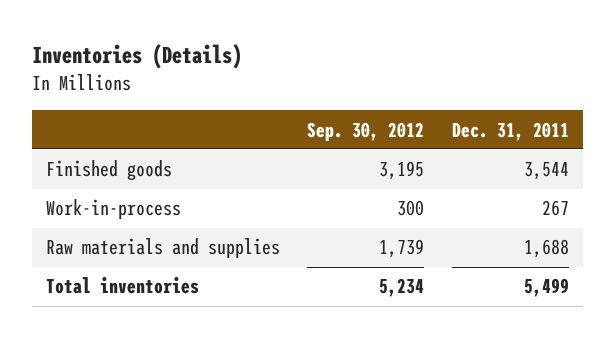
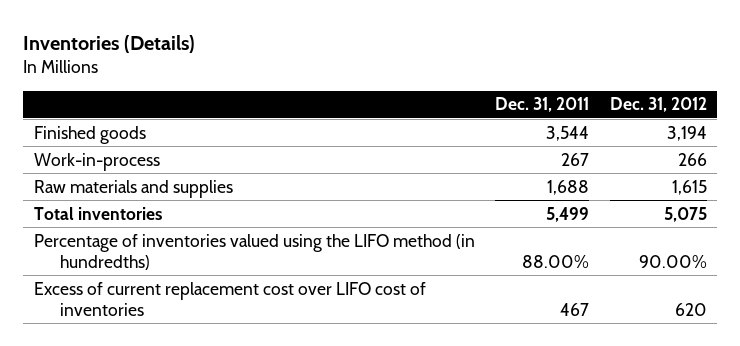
[307,121,425,141] Sep. 30, 2012 -> none
none -> [609,97,707,113] Dec. 31, 2012
none -> [33,233,475,270] Percentage of inventories valued using the LIFO method (in hundredths)
none -> [33,281,426,316] Excess of current replacement cost over LIFO cost of inventories

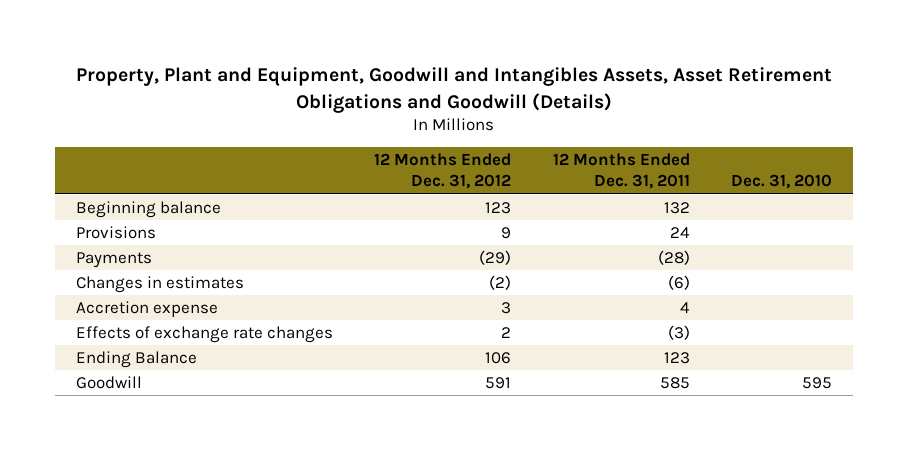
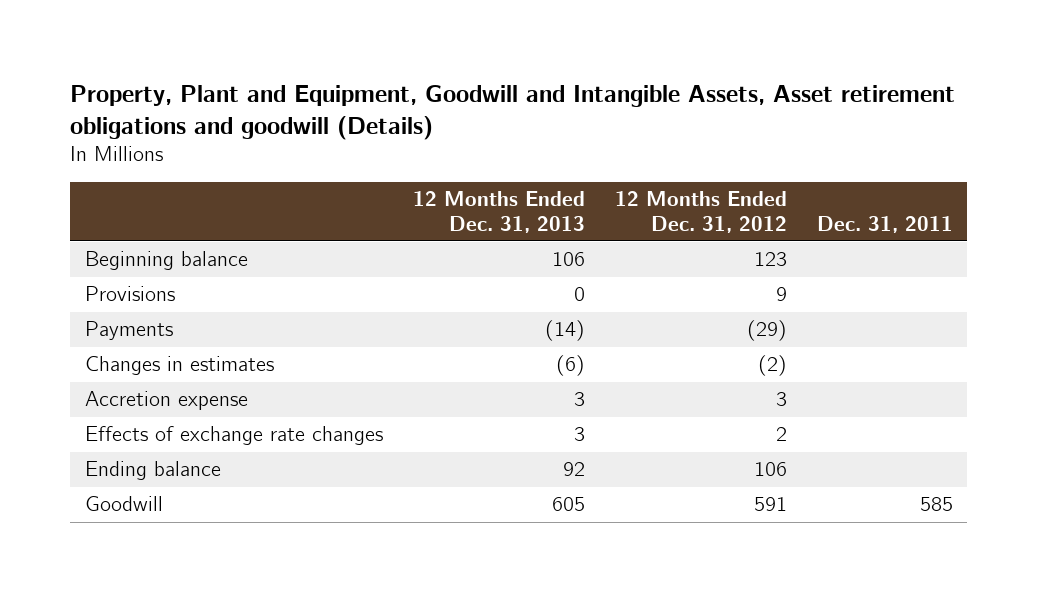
[75,67,832,113] Property, Plant and Equipment, Goodwill and Intangibles Assets, Asset Retirement Obligations and Goodwill (Details) -> [70,84,956,140] Property, Plant and Equipment, Goodwill and Intangible Assets, Asset retirement obligations and goodwill (Details)
[552,153,690,190] 12 Months Ended Dec. 31, 2011 -> none
[730,174,832,190] Dec. 31, 2010 -> none
none -> [412,191,585,233] 12 Months Ended Dec. 31, 2013
none -> [816,215,953,233] Dec. 31, 2011
[75,350,197,368] Ending Balance -> [85,461,222,481] Ending balance

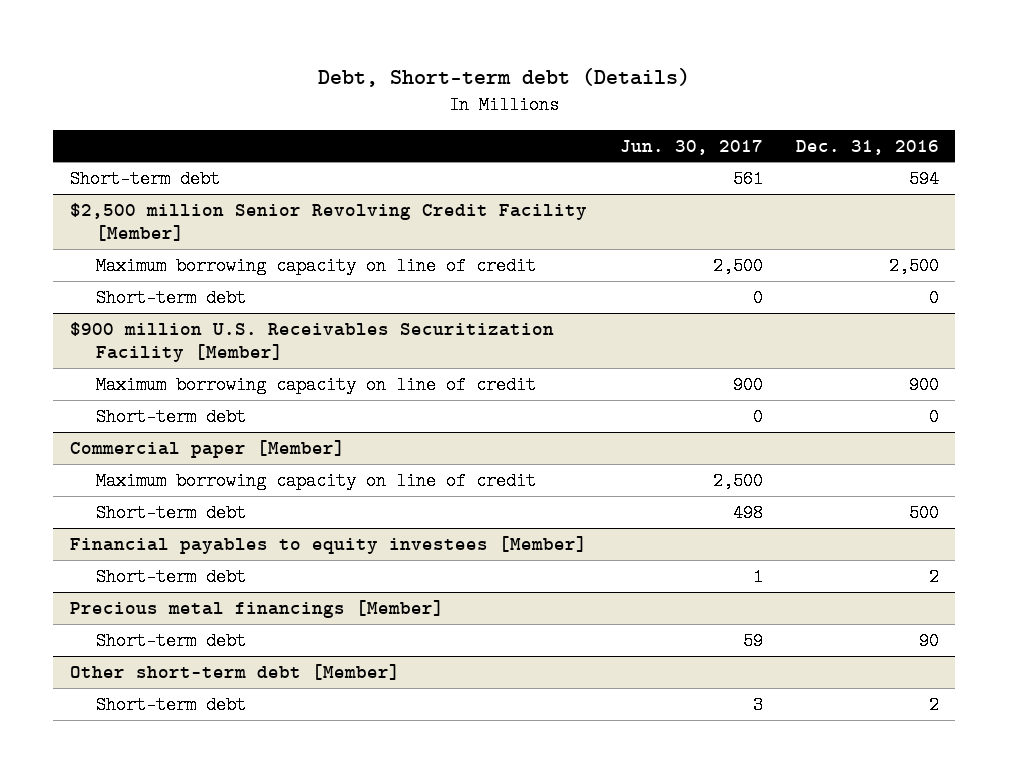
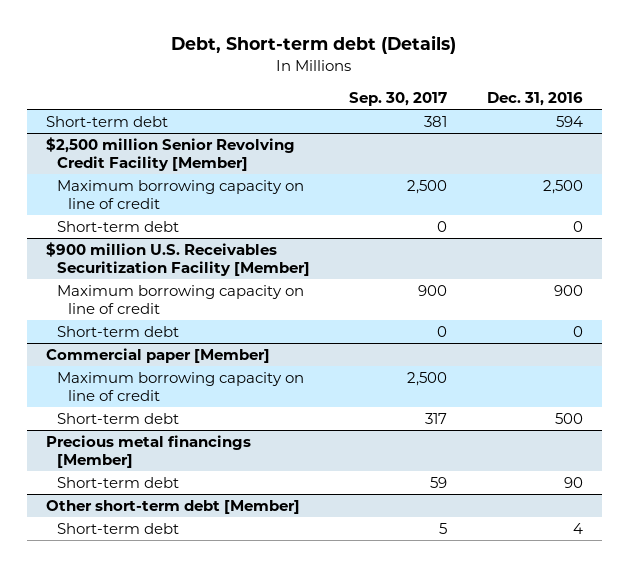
[619,139,763,155] Jun. 30, 2017 -> none
none -> [349,91,448,106] Sep. 30, 2017
[69,535,587,554] Financial payables to equity investees [Member] -> none
[95,567,246,586] Short-term debt -> none
[928,695,939,714] 2 -> [572,523,583,535] 4

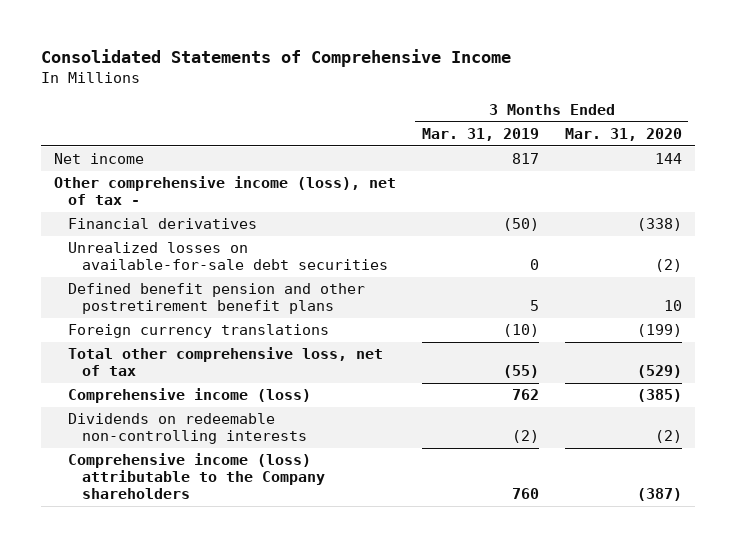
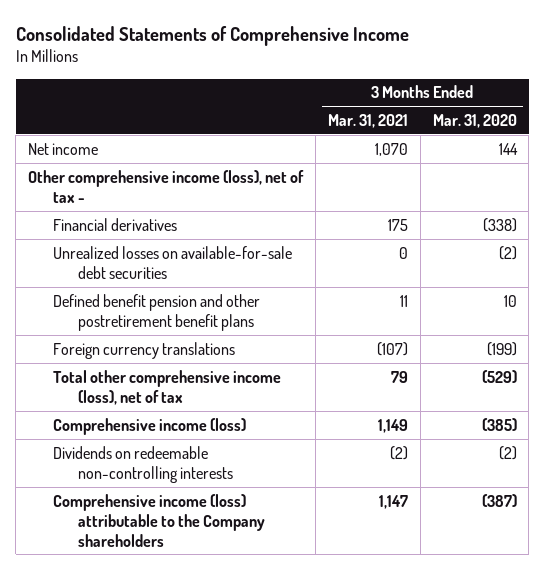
[421,127,539,141] Mar. 31, 2019 -> none
none -> [327,113,408,128] Mar. 31, 2021
[68,347,384,377] Total other comprehensive loss, net of tax -> [52,369,281,405] Total other comprehensive income (loss), net of tax

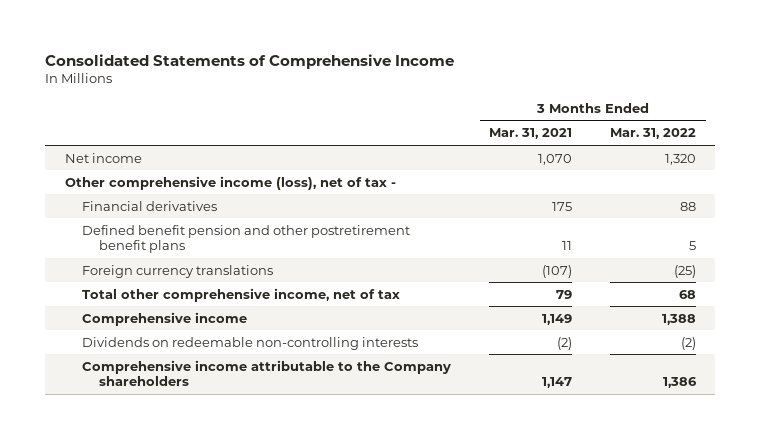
[432,113,517,128] Mar. 31, 2020 -> none
none -> [610,128,697,140] Mar. 31, 2022
[52,245,292,279] Unrealized losses on available-for-sale debt securities -> none
[52,369,281,405] Total other comprehensive income (loss), net of tax -> [81,287,400,302] Total other comprehensive income, net of tax
[52,417,246,435] Comprehensive income (loss) -> [81,311,247,326] Comprehensive income
[52,493,265,547] Comprehensive income (loss) attributable to the Company shareholders -> [81,359,451,387] Comprehensive income attributable to the Company shareholders

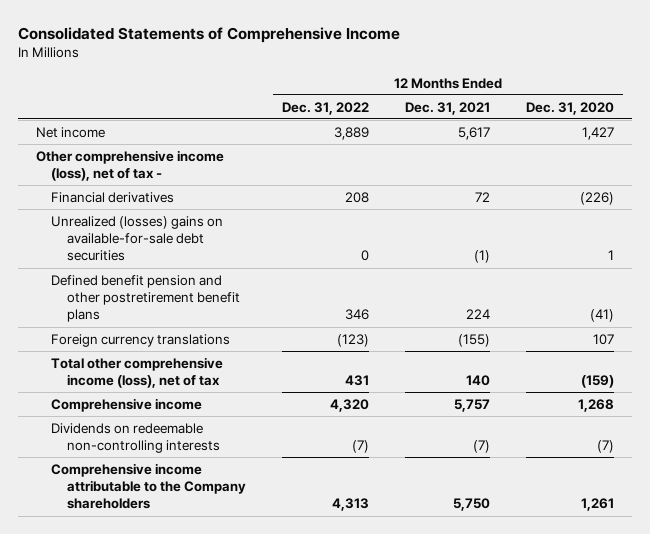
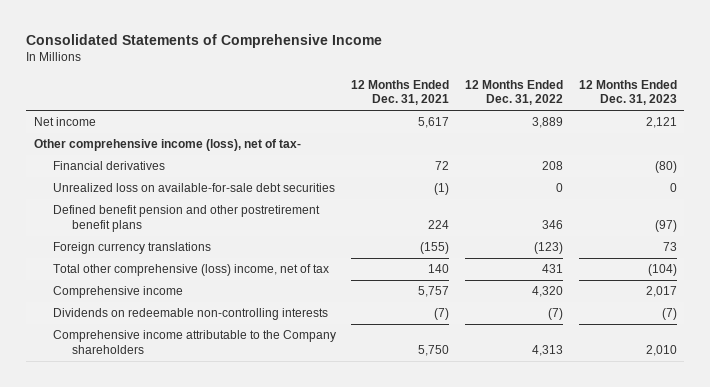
[526,101,615,115] Dec. 31, 2020 -> none
none -> [578,79,677,106] 12 Months Ended Dec. 31, 2023
[35,149,224,182] Other comprehensive income (loss), net of tax - -> [33,139,301,152] Other comprehensive income (loss), net of tax-
[51,215,224,262] Unrealized (losses) gains on available-for-sale debt securities -> [52,183,335,193] Unrealized loss on available-for-sale debt securities
[51,356,224,389] Total other comprehensive income (loss), net of tax -> [52,264,329,277] Total other comprehensive (loss) income, net of tax

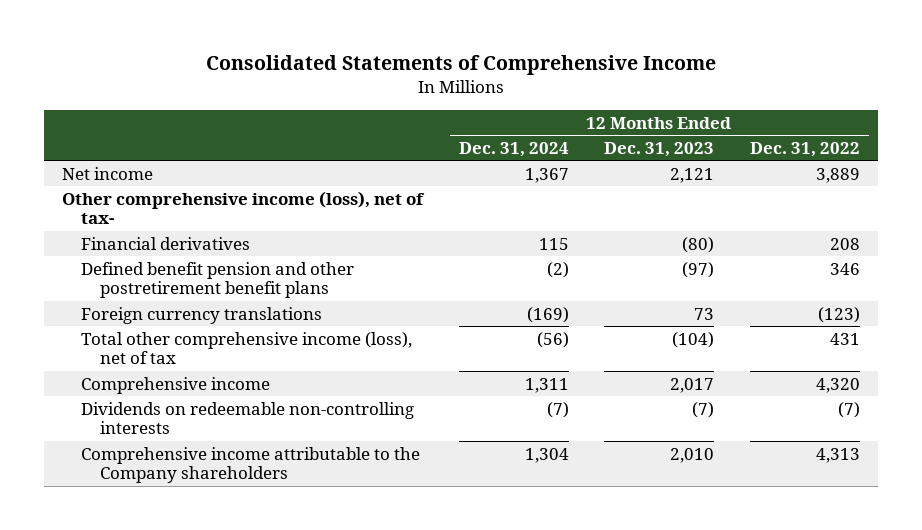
[351,79,450,106] 12 Months Ended Dec. 31, 2021 -> none
none -> [458,141,569,157] Dec. 31, 2024
[52,183,335,193] Unrealized loss on available-for-sale debt securities -> none
[52,264,329,277] Total other comprehensive (loss) income, net of tax -> [80,331,412,365] Total other comprehensive income (loss), net of tax

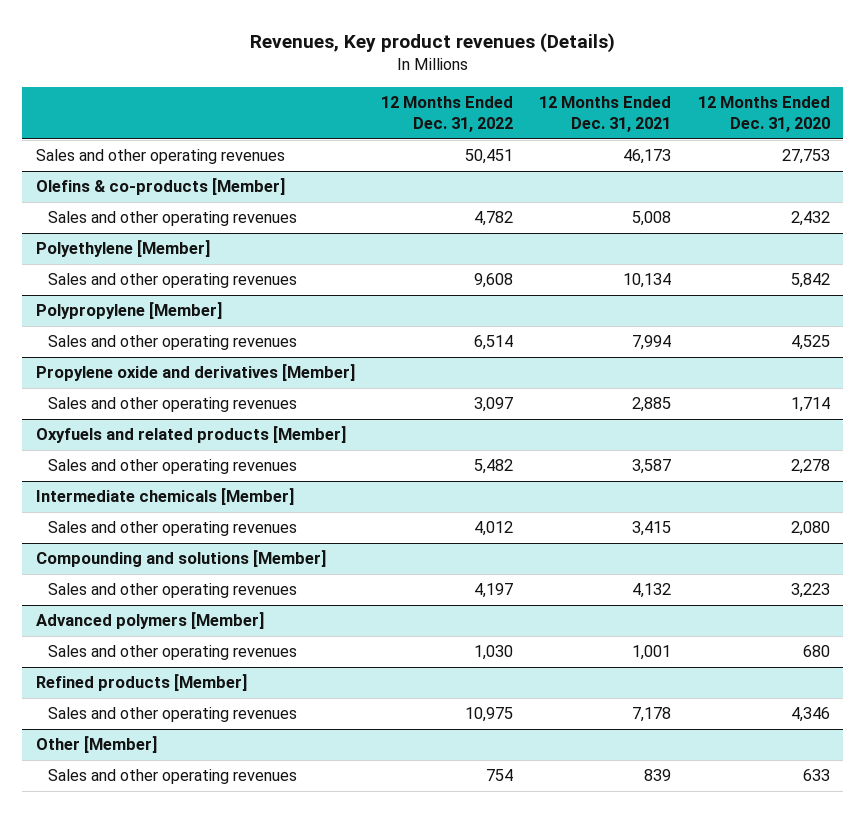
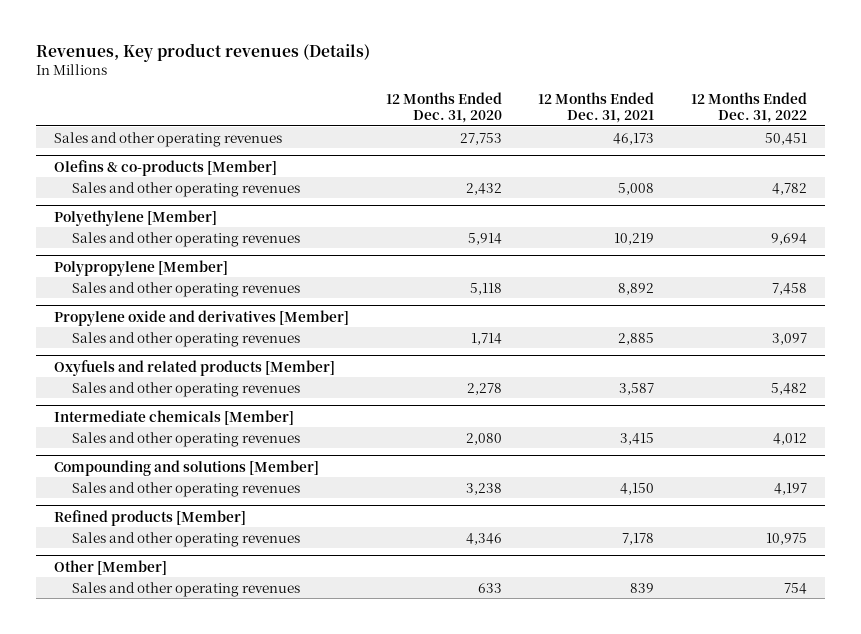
[473,273,513,289] 9,608 -> [770,232,807,245] 9,694
[623,273,672,289] 10,134 -> [614,232,655,245] 10,219
[790,273,830,289] 5,842 -> [467,232,502,245] 5,914
[473,335,513,351] 6,514 -> [771,282,807,295] 7,458
[632,335,672,351] 7,994 -> [618,282,655,295] 8,892
[790,335,830,351] 4,525 -> [469,282,502,295] 5,118
[35,612,264,630] Advanced polymers [Member] -> none
[47,645,297,661] Sales and other operating revenues -> none
[632,583,672,599] 4,132 -> [620,482,655,495] 4,150
[790,583,830,599] 3,223 -> [465,482,502,495] 3,238

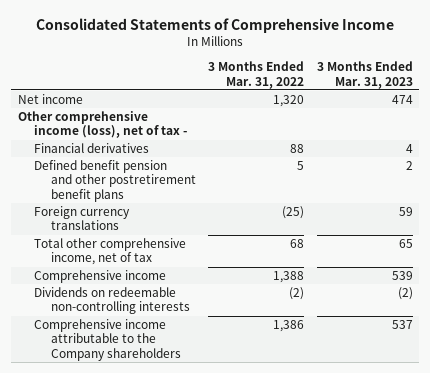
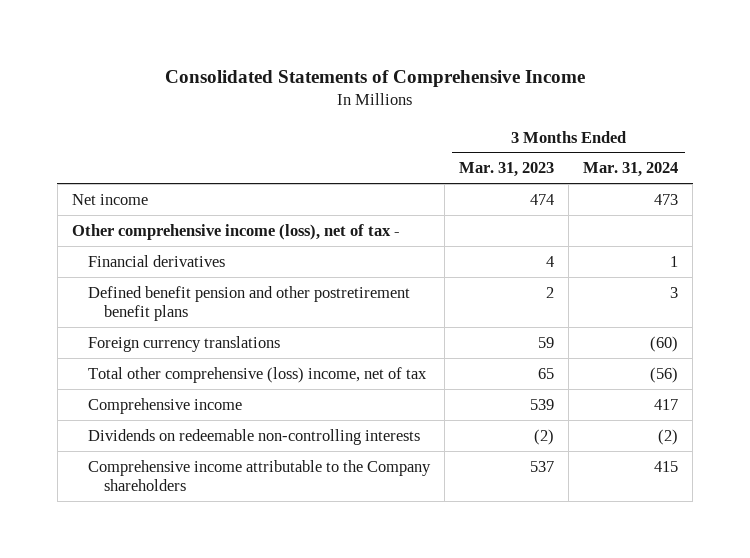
[208,61,305,89] 3 Months Ended Mar. 31, 2022 -> none
none -> [583,162,679,178] Mar. 31, 2024
[34,238,187,266] Total other comprehensive income, net of tax -> [87,366,427,383] Total other comprehensive (loss) income, net of tax

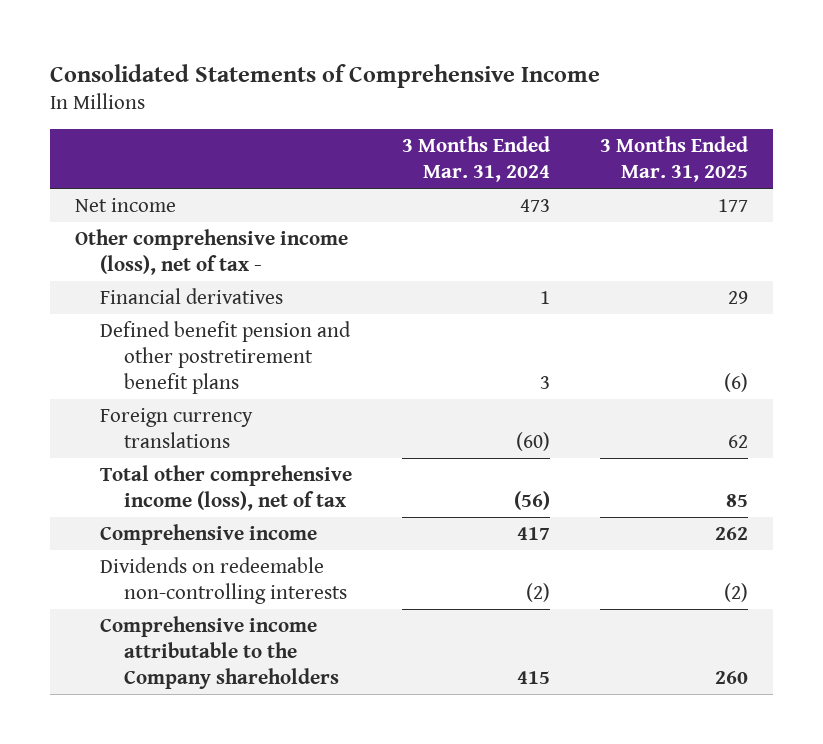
[459,162,555,178] Mar. 31, 2023 -> none
none -> [599,136,748,183] 3 Months Ended Mar. 31, 2025
[87,366,427,383] Total other comprehensive (loss) income, net of tax -> [99,464,352,511] Total other comprehensive income (loss), net of tax

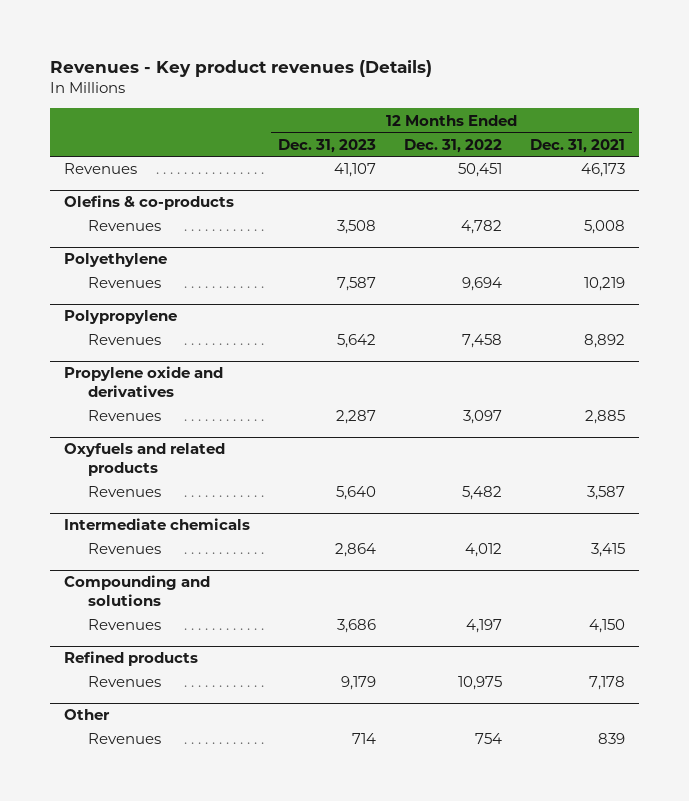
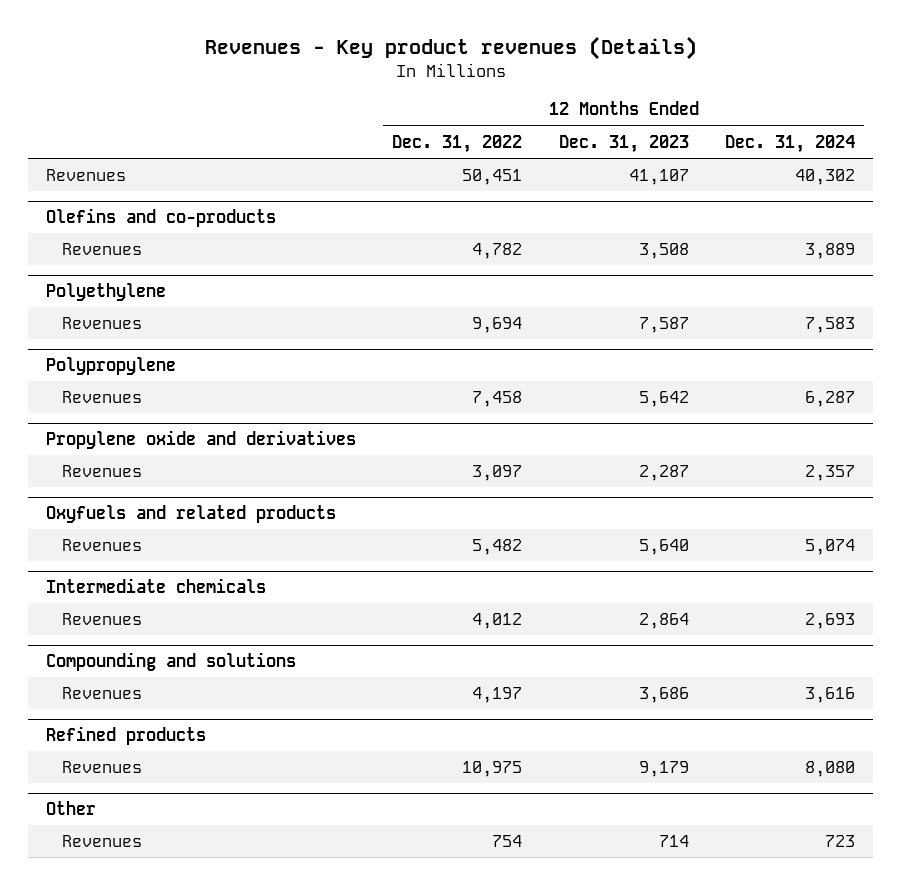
[530,138,626,153] Dec. 31, 2021 -> none
none -> [725,134,856,153] Dec. 31, 2024
[64,195,235,211] Olefins & co-products -> [45,208,276,228] Olefins and co-products

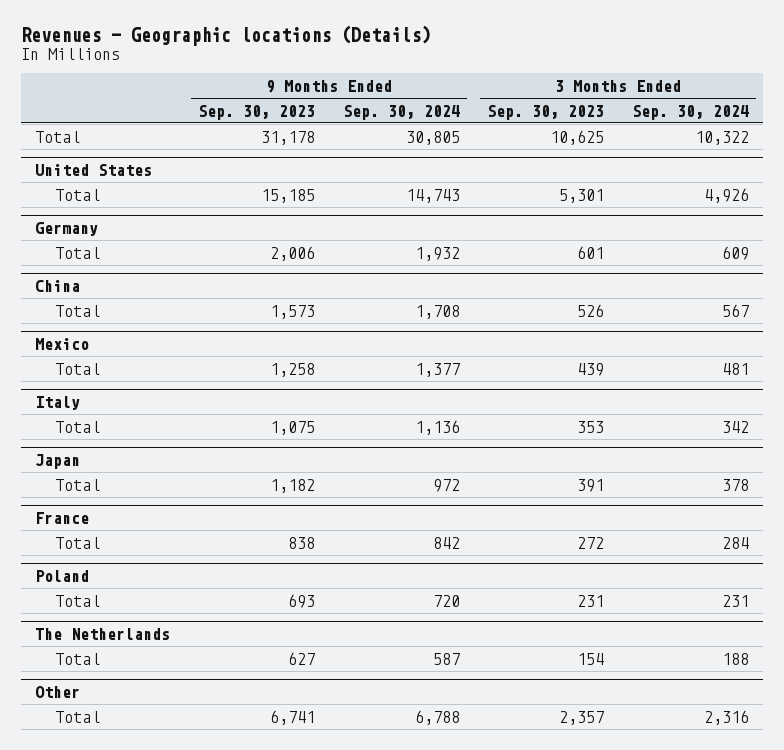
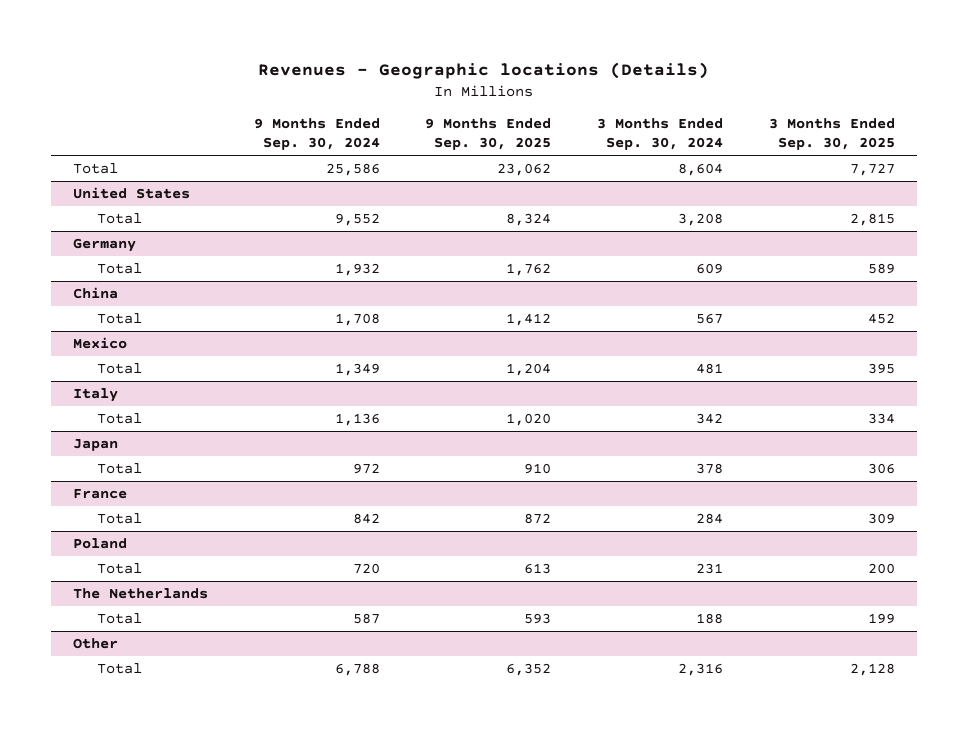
[197,104,315,120] Sep. 30, 2023 -> none
[487,104,605,120] Sep. 30, 2023 -> none
none -> [425,118,552,151] 9 Months Ended Sep. 30, 2025
none -> [768,118,895,151] 3 Months Ended Sep. 30, 2025
[405,130,460,145] 30,805 -> [325,163,380,177] 25,586
[695,130,750,145] 10,322 -> [678,163,724,177] 8,604
[405,188,460,203] 14,743 -> [334,213,380,227] 9,552
[704,187,750,203] 4,926 -> [678,213,724,227] 3,208
[414,362,460,377] 1,377 -> [334,363,380,377] 1,349

